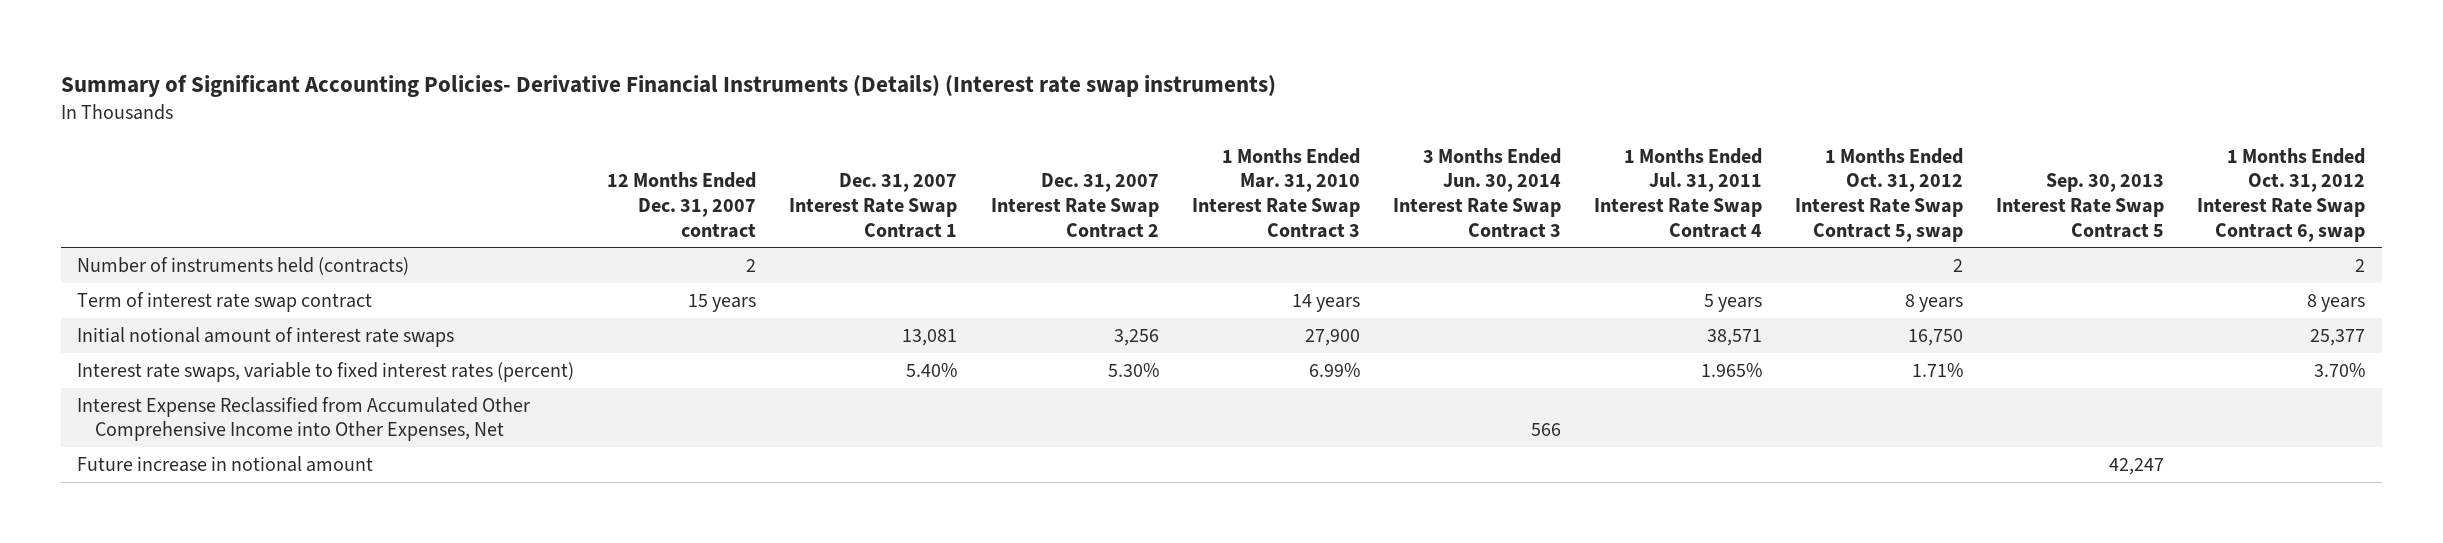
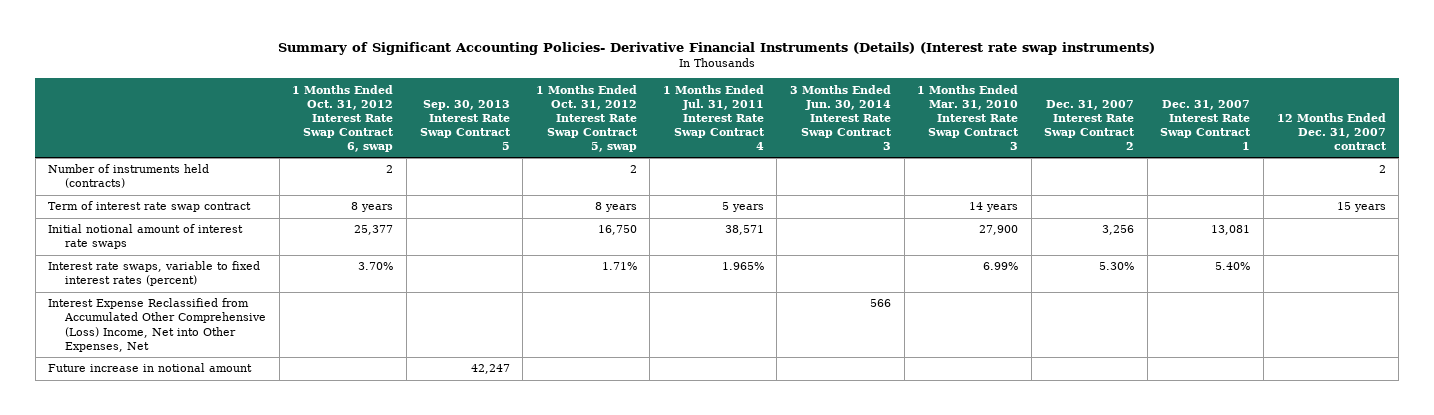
[77,396,531,442] Interest Expense Reclassified from Accumulated Other Comprehensive Income into Other Expenses, Net -> [48,298,267,352] Interest Expense Reclassified from Accumulated Other Comprehensive (Loss) Income, Net into Other Expenses, Net

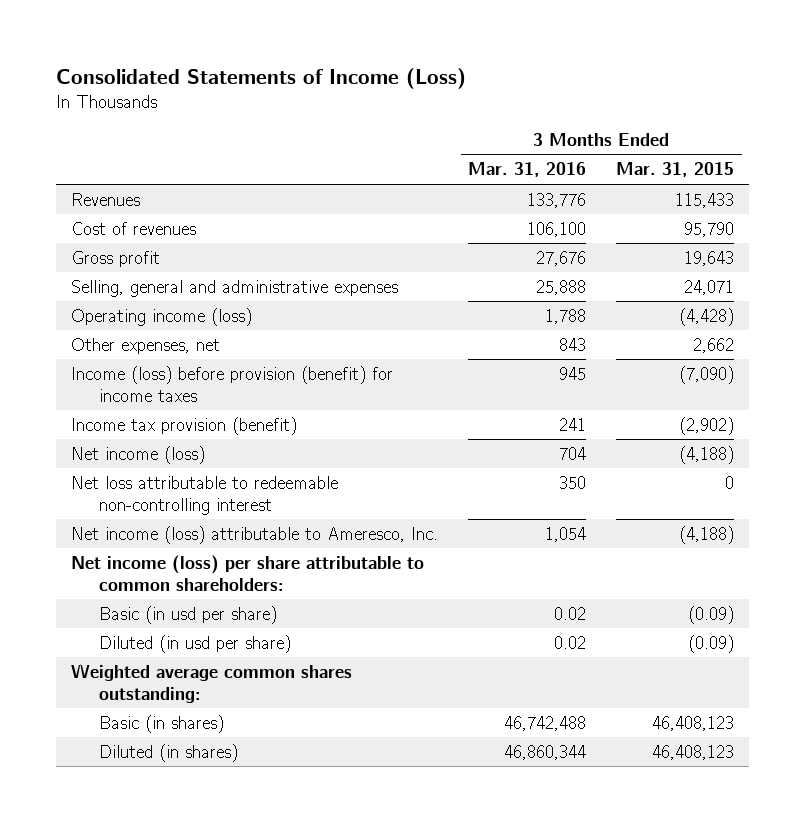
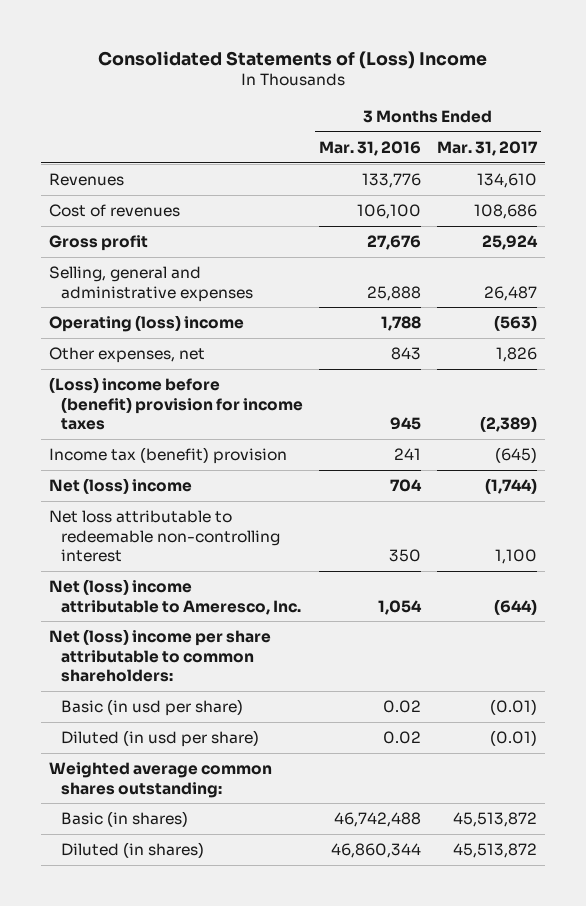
[56,67,467,89] Consolidated Statements of Income (Loss) -> [97,50,487,69] Consolidated Statements of (Loss) Income
[616,162,735,178] Mar. 31, 2015 -> none
none -> [436,140,538,156] Mar. 31, 2017
[71,307,253,326] Operating income (loss) -> [48,315,244,333] Operating (loss) income
[71,365,394,402] Income (loss) before provision (benefit) for income taxes -> [48,377,303,430] (Loss) income before (benefit) provision for income taxes
[71,416,298,435] Income tax provision (benefit) -> [48,447,287,465] Income tax (benefit) provision
[71,445,206,464] Net income (loss) -> [48,478,192,495] Net (loss) income
[71,525,439,544] Net income (loss) attributable to Ameresco, Inc. -> [48,579,301,615] Net (loss) income attributable to Ameresco, Inc.
[71,554,425,591] Net income (loss) per share attributable to common shareholders: -> [48,629,271,682] Net (loss) income per share attributable to common shareholders:

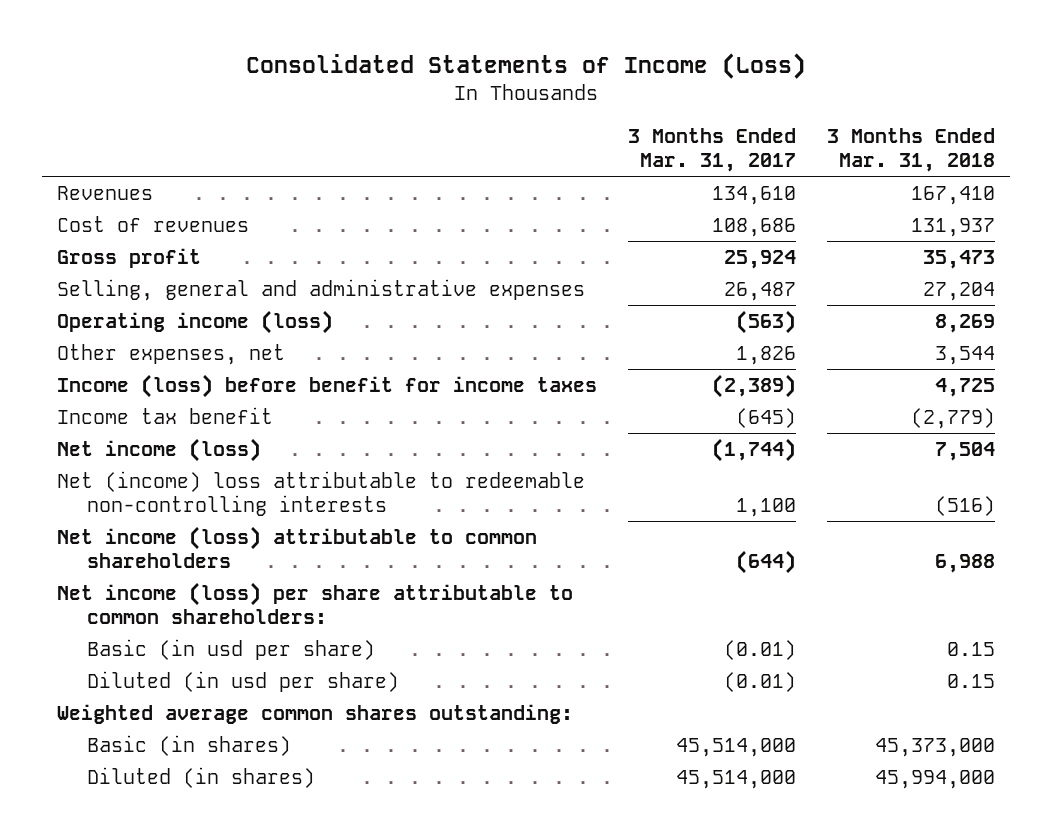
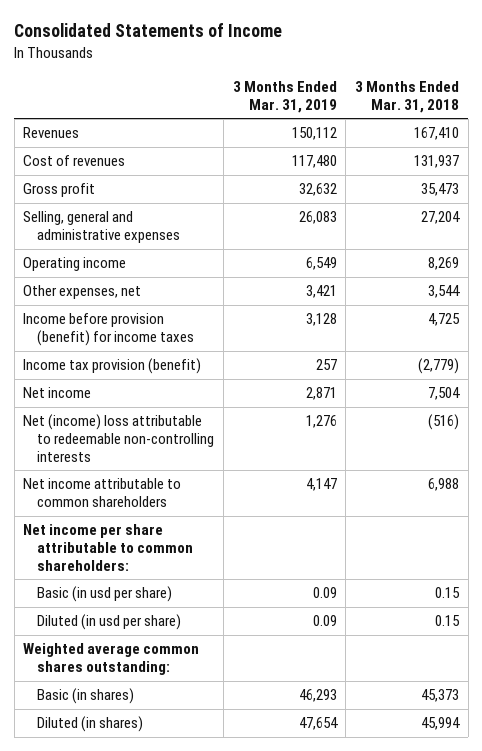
[246,53,807,80] Consolidated Statements of Income (Loss) -> [14,23,283,38] Consolidated Statements of Income
[628,128,797,173] 3 Months Ended Mar. 31, 2017 -> none
none -> [232,80,337,113] 3 Months Ended Mar. 31, 2019
[57,310,334,335] Operating income (loss) -> [23,257,127,272] Operating income
[57,374,598,399] Income (loss) before benefit for income taxes -> [23,313,195,347] Income before provision (benefit) for income taxes
[57,407,274,425] Income tax benefit -> [23,358,202,375] Income tax provision (benefit)
[57,438,262,463] Net income (loss) -> [23,387,92,399] Net income
[57,526,538,568] Net income (loss) attributable to common shareholders -> [23,478,182,508] Net income attributable to common shareholders
[57,582,574,624] Net income (loss) per share attributable to common shareholders: -> [23,524,194,571] Net income per share attributable to common shareholders:
[874,738,995,758] 45,373,000 -> [421,689,460,703] 45,373
[874,770,995,790] 45,994,000 -> [421,717,461,731] 45,994

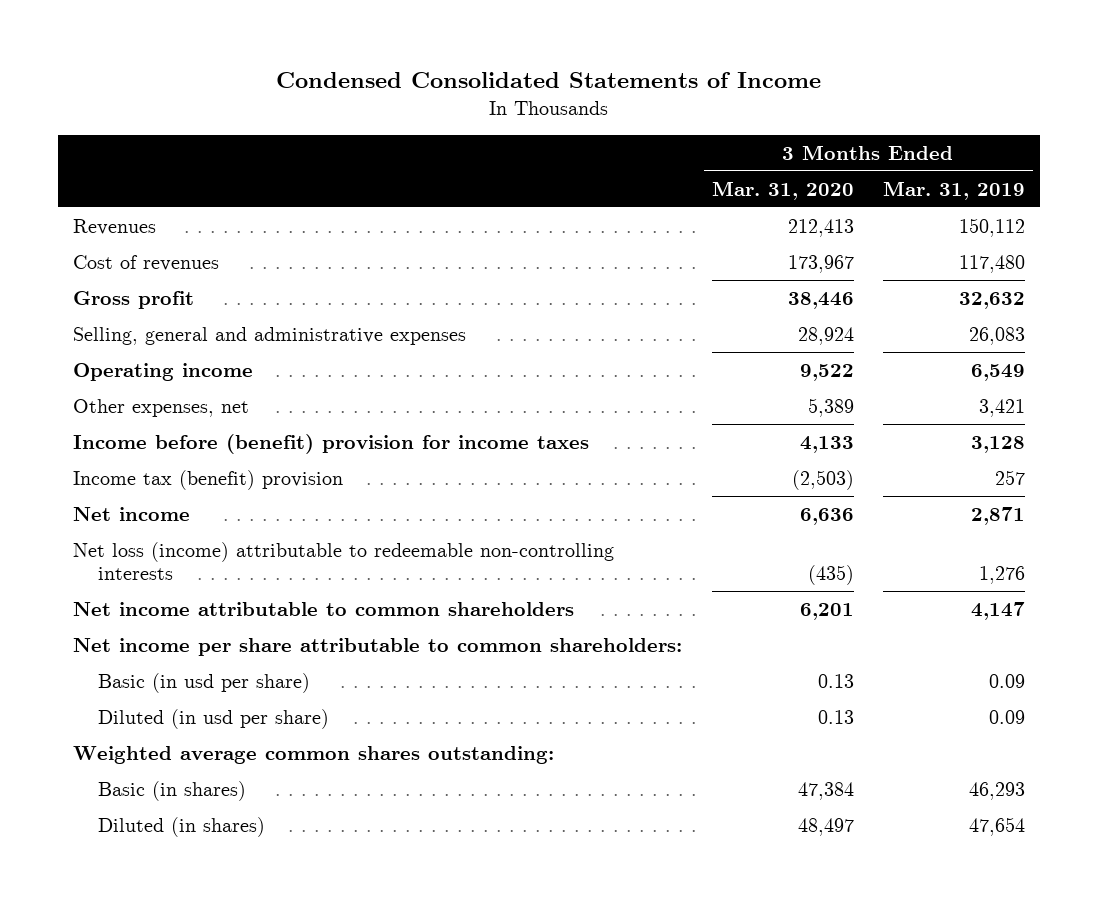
[14,23,283,38] Consolidated Statements of Income -> [276,72,822,89] Condensed Consolidated Statements of Income
[355,80,460,113] 3 Months Ended Mar. 31, 2018 -> none
none -> [711,180,854,200] Mar. 31, 2020
[23,313,195,347] Income before provision (benefit) for income taxes -> [72,433,589,454] Income before (benefit) provision for income taxes
[23,358,202,375] Income tax provision (benefit) -> [72,469,343,490] Income tax (benefit) provision
[23,414,215,462] Net (income) loss attributable to redeemable non-controlling interests -> [72,541,614,580] Net loss (income) attributable to redeemable non-controlling interests

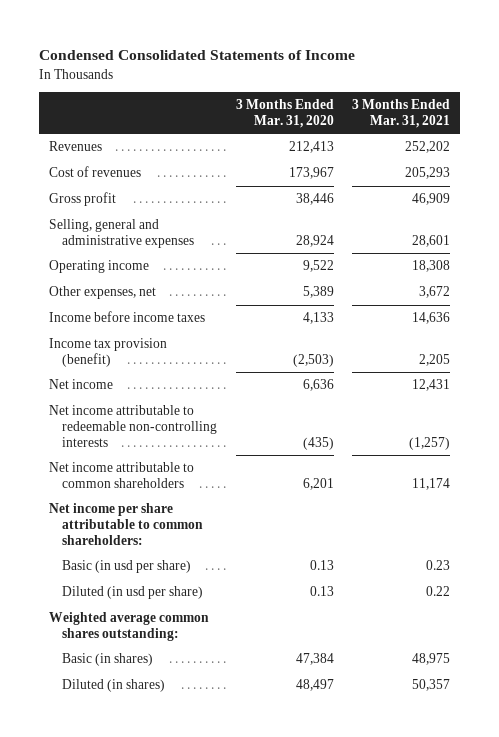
[883,180,1026,200] Mar. 31, 2019 -> none
none -> [352,99,451,129] 3 Months Ended Mar. 31, 2021
[72,433,589,454] Income before (benefit) provision for income taxes -> [48,311,205,323] Income before income taxes
[72,469,343,490] Income tax (benefit) provision -> [48,338,167,368] Income tax provision (benefit)
[72,541,614,580] Net loss (income) attributable to redeemable non-controlling interests -> [48,405,218,447] Net income attributable to redeemable non-controlling interests

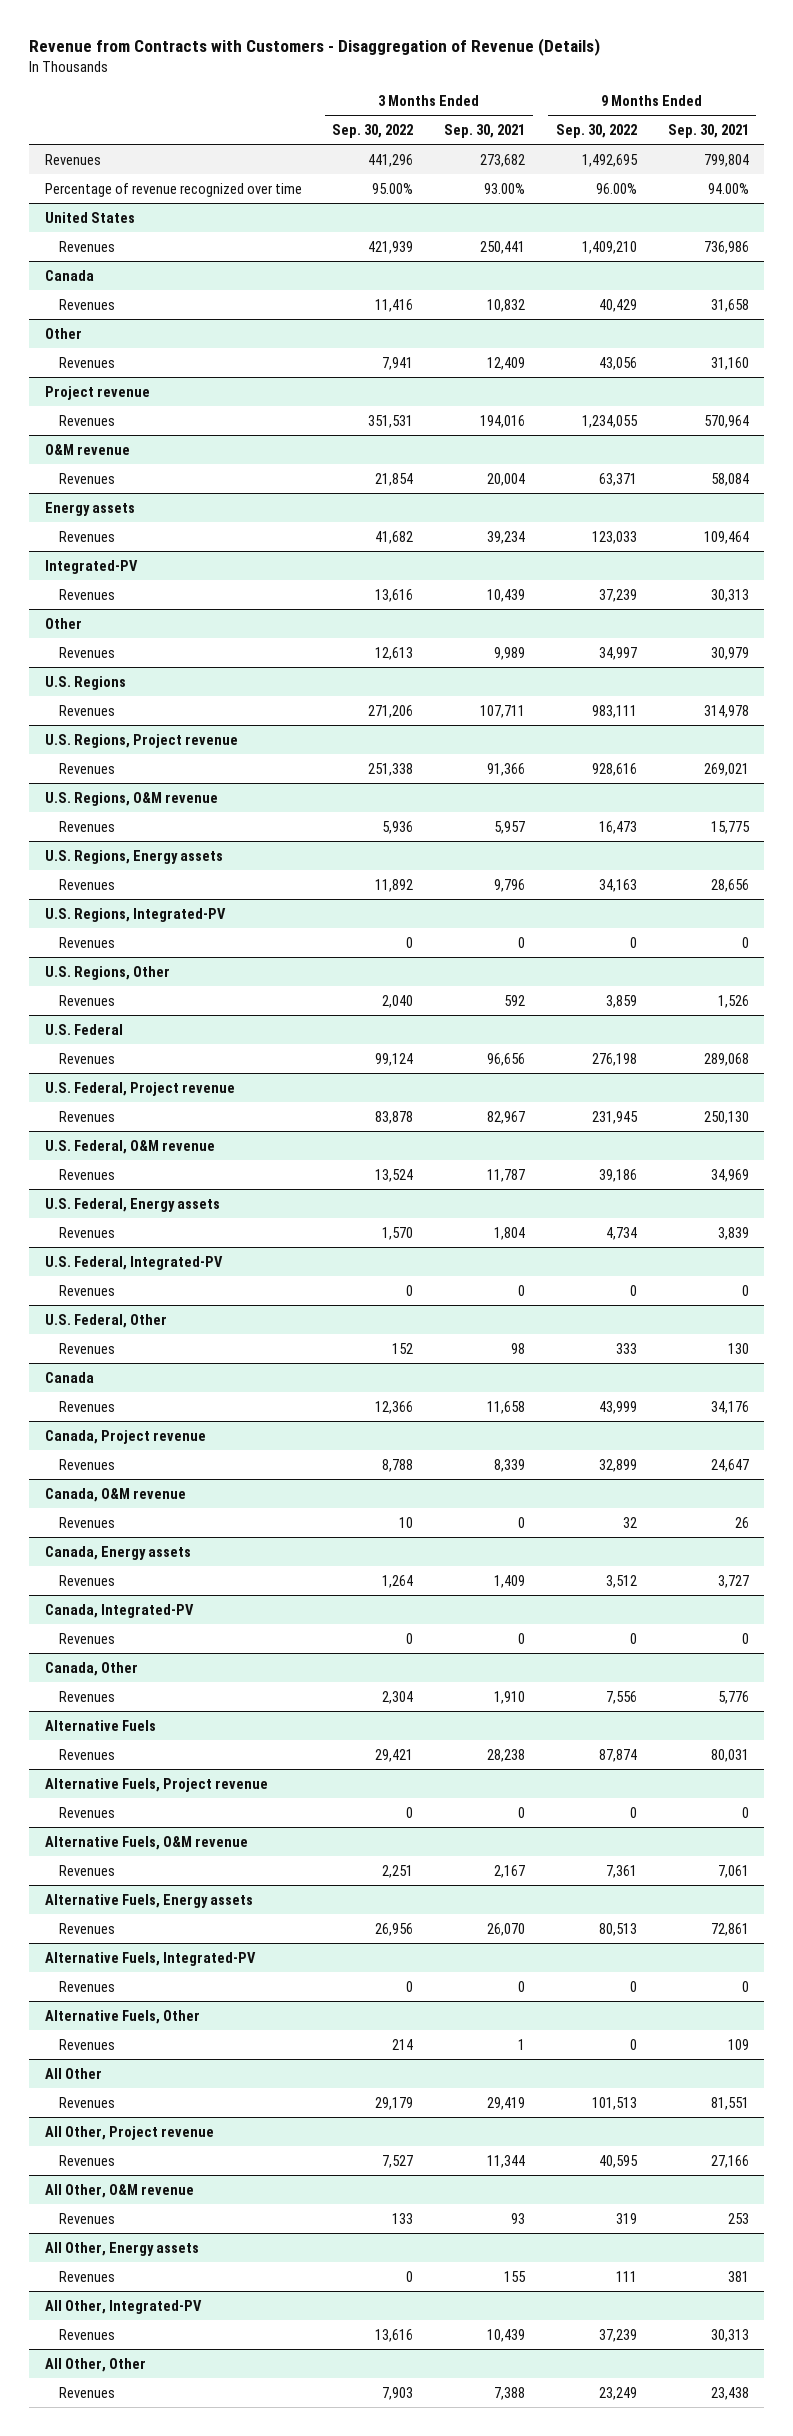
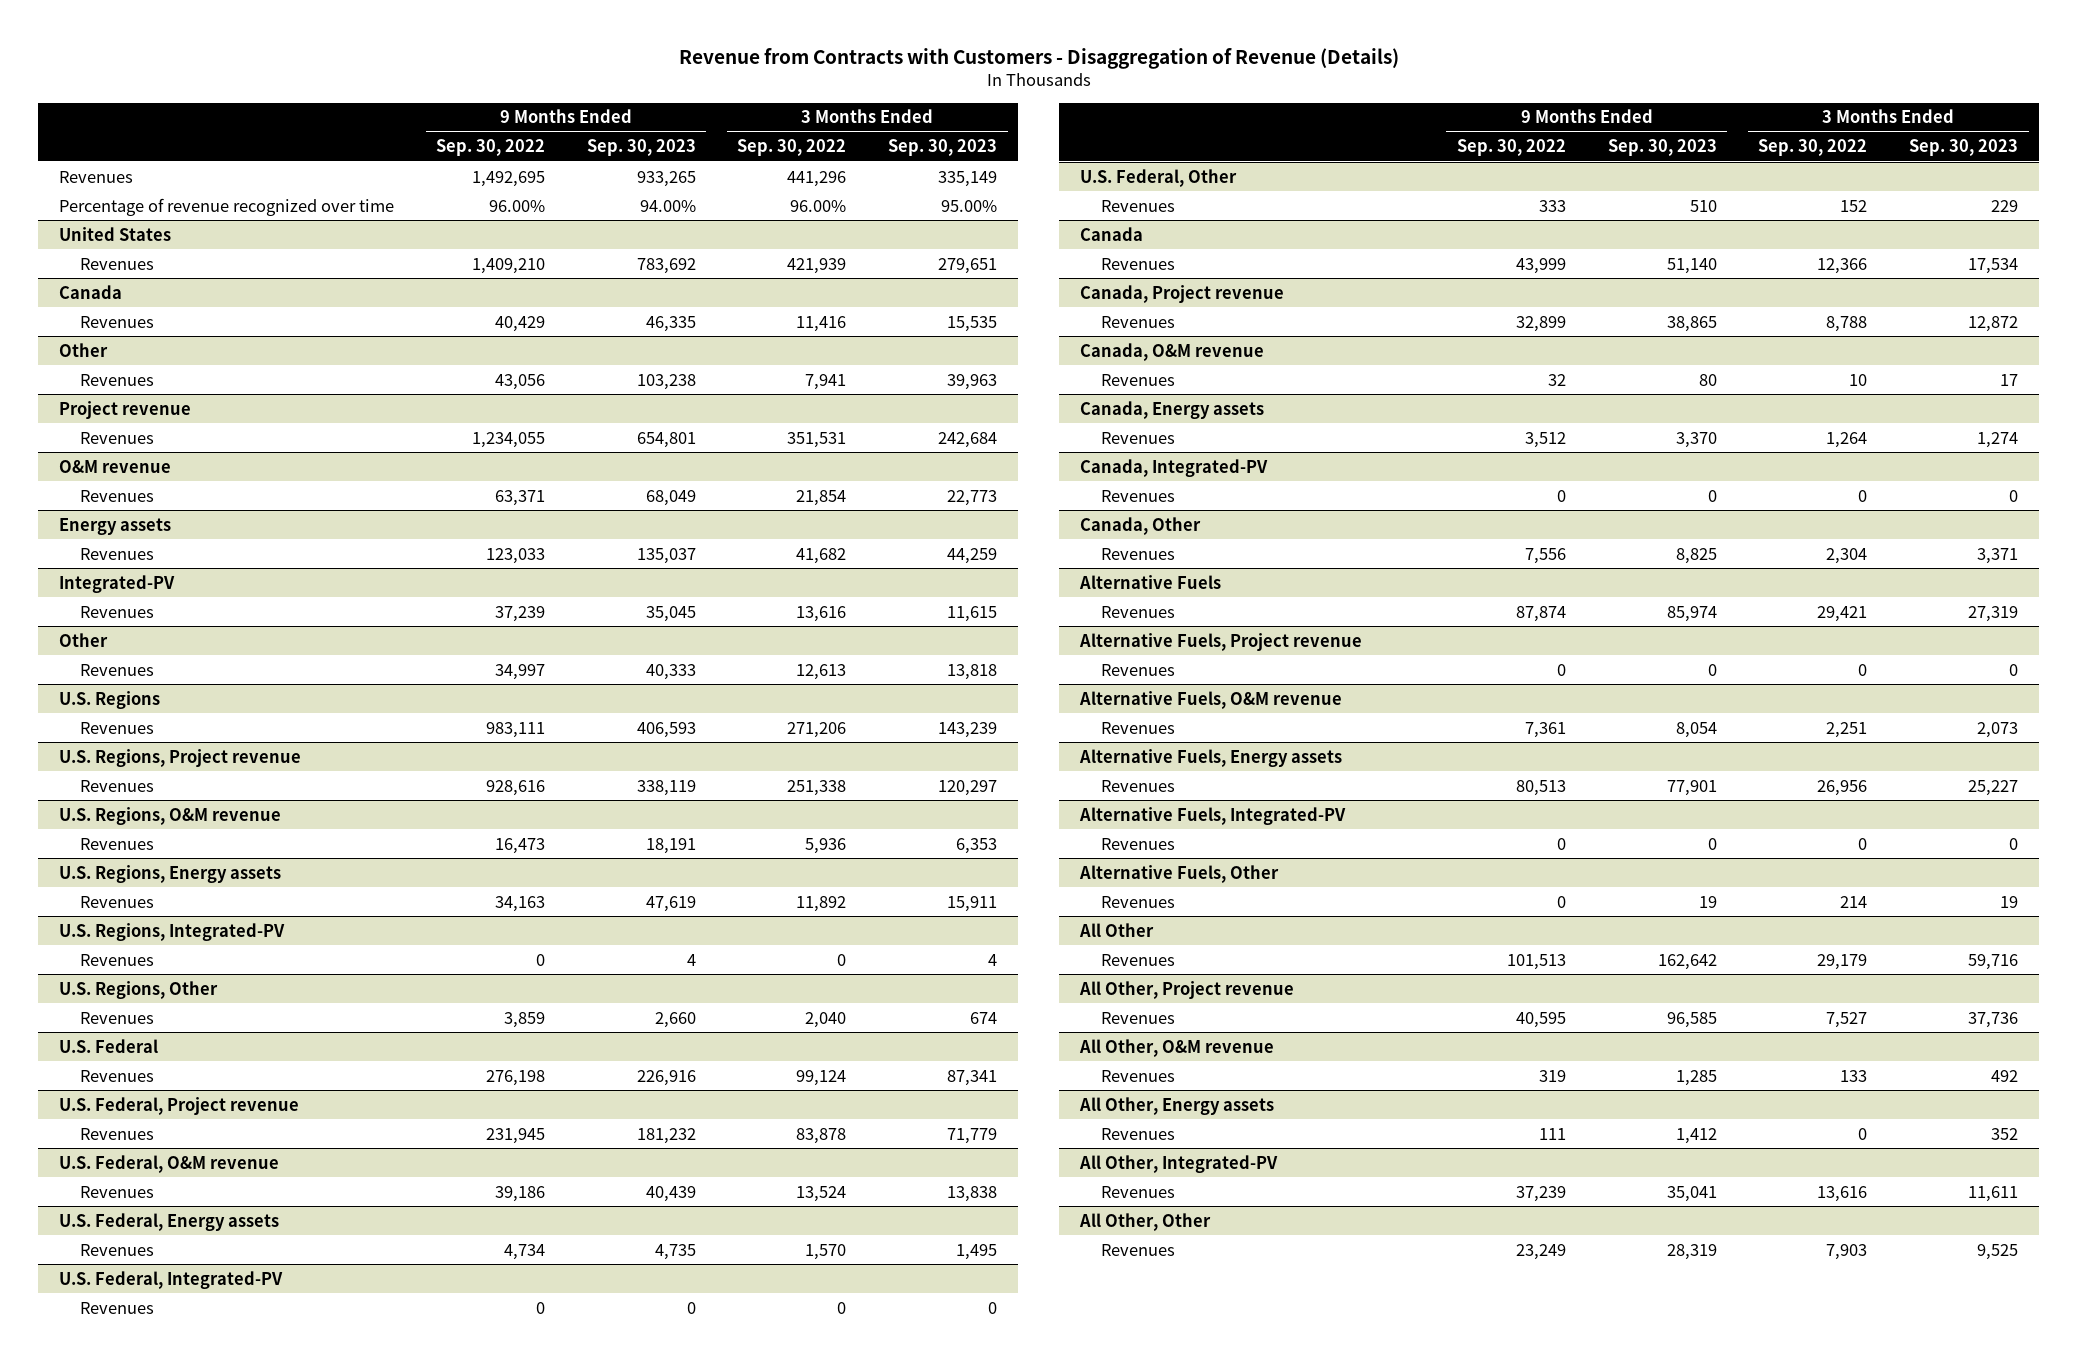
[444,124,526,139] Sep. 30, 2021 -> none
[667,124,749,139] Sep. 30, 2021 -> none
none -> [586,139,696,157] Sep. 30, 2023
none -> [888,139,998,157] Sep. 30, 2023
[372,182,414,194] 95.00% -> [790,199,847,212] 96.00%

